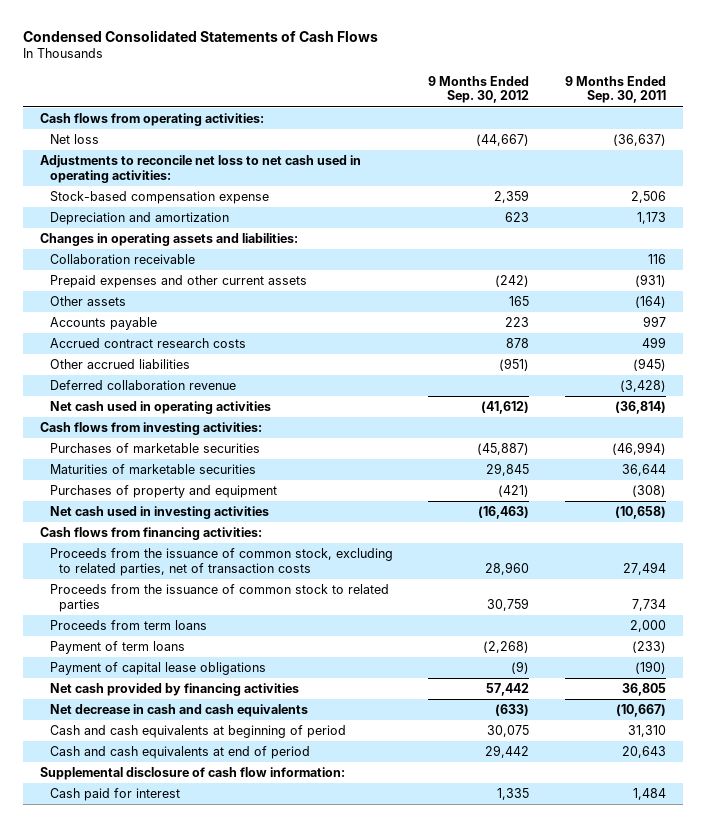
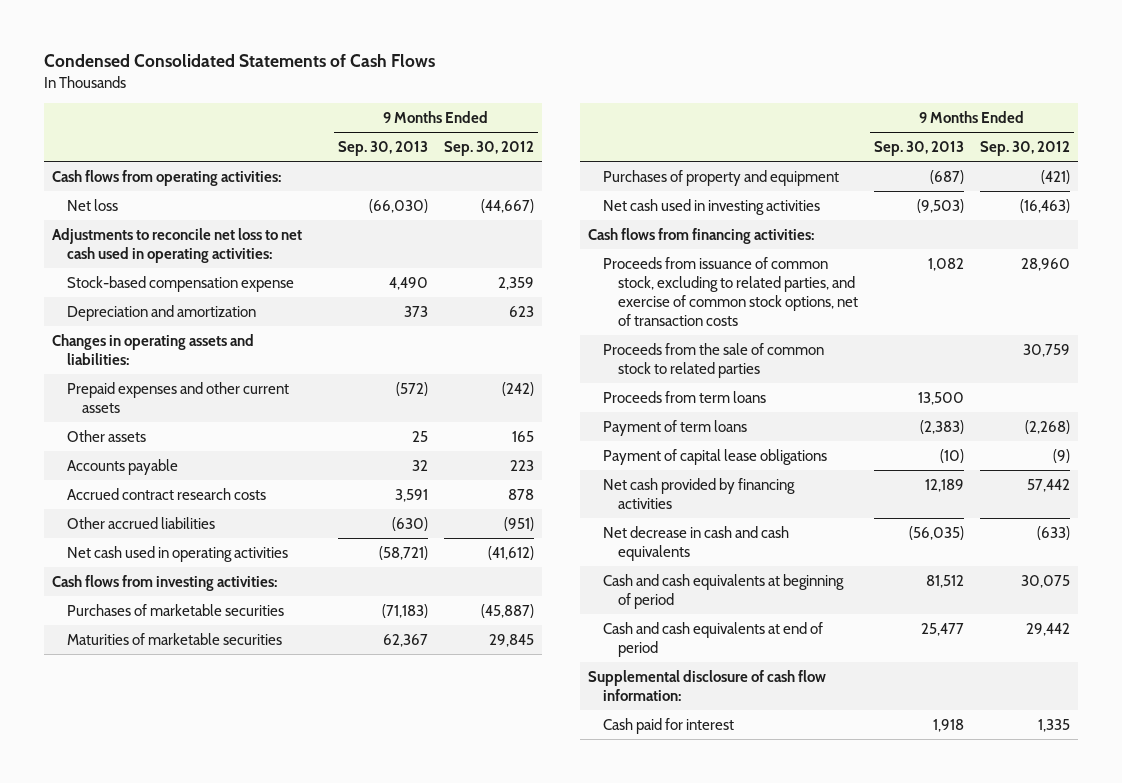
[564,75,666,104] 9 Months Ended Sep. 30, 2011 -> none
none -> [337,140,428,156] Sep. 30, 2013
[49,254,195,265] Collaboration receivable -> none
[49,380,236,391] Deferred collaboration revenue -> none
[49,548,393,576] Proceeds from the issuance of common stock, excluding to related parties, net of transaction costs -> [602,256,858,327] Proceeds from issuance of common stock, excluding to related parties, and exercise of common stock options, net of transaction costs
[49,584,389,612] Proceeds from the issuance of common stock to related parties -> [602,342,824,378] Proceeds from the sale of common stock to related parties

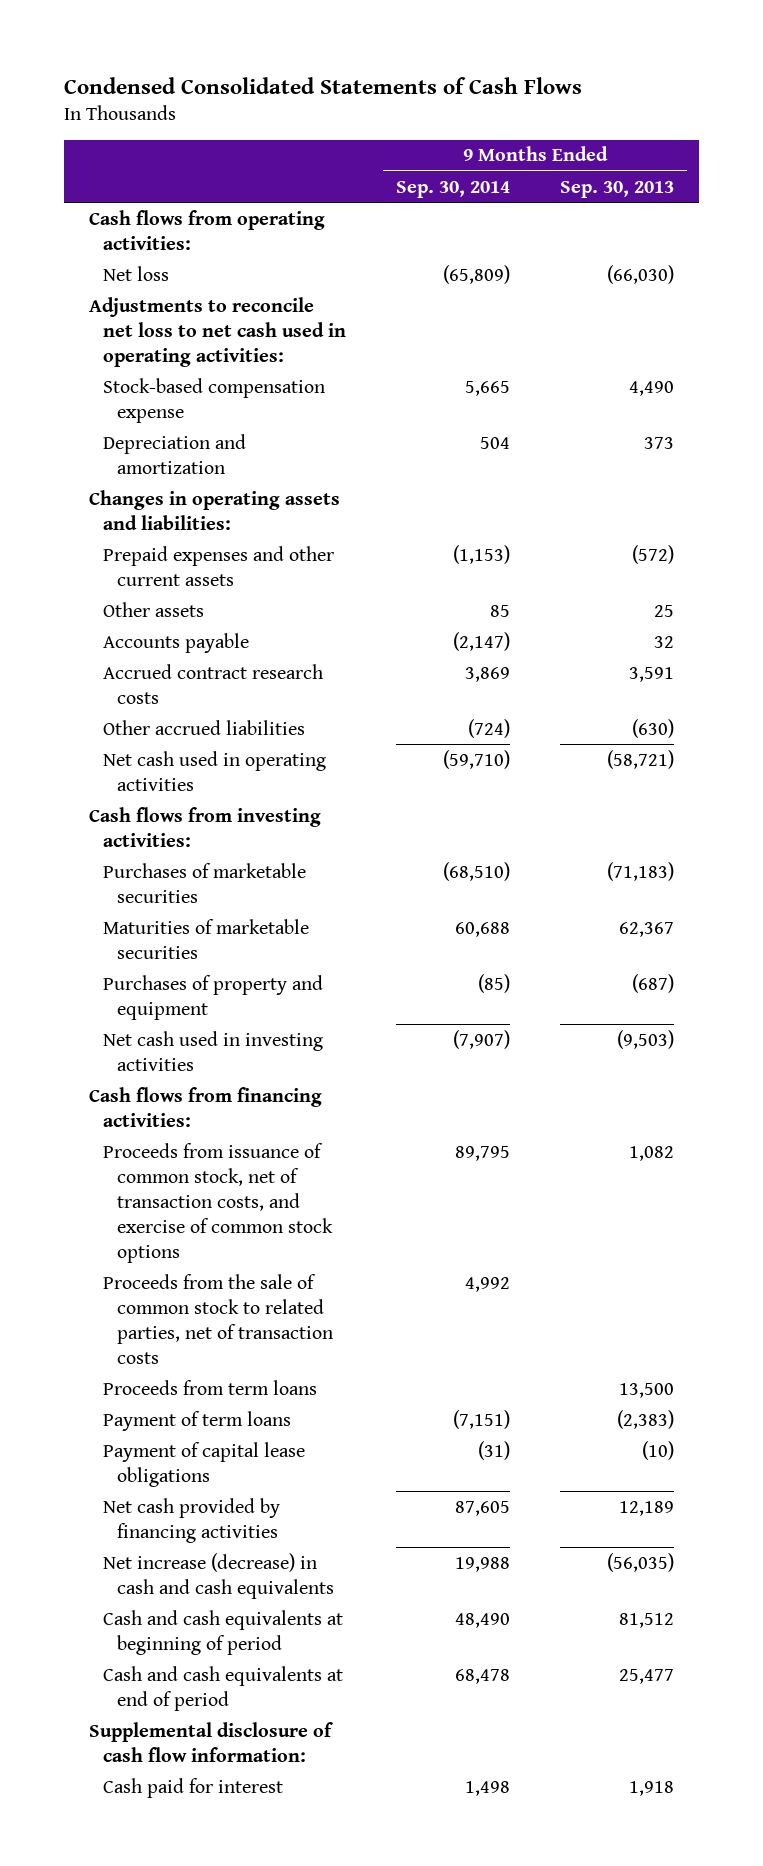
[443,140,534,156] Sep. 30, 2012 -> none
none -> [396,180,511,198] Sep. 30, 2014
[602,256,858,327] Proceeds from issuance of common stock, excluding to related parties, and exercise of common stock options, net of transaction costs -> [102,1142,333,1263] Proceeds from issuance of common stock, net of transaction costs, and exercise of common stock options
[602,342,824,378] Proceeds from the sale of common stock to related parties -> [102,1273,333,1364] Proceeds from the sale of common stock to related parties, net of transaction costs
[602,525,789,561] Net decrease in cash and cash equivalents -> [102,1552,334,1599] Net increase (decrease) in cash and cash equivalents

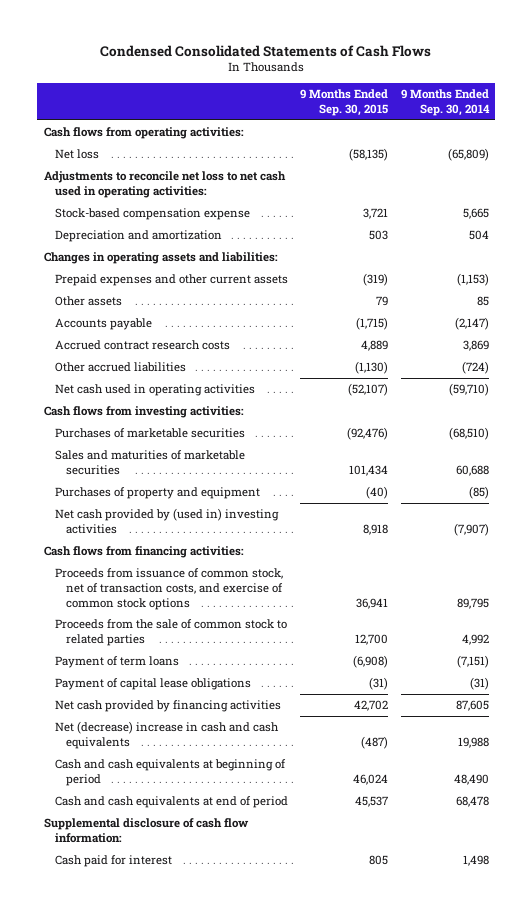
[560,180,675,198] Sep. 30, 2013 -> none
none -> [300,89,389,117] 9 Months Ended Sep. 30, 2015
[102,918,309,959] Maturities of marketable securities -> [55,450,246,475] Sales and maturities of marketable securities
[102,1030,323,1071] Net cash used in investing activities -> [55,508,280,534] Net cash provided by (used in) investing activities
[102,1379,317,1395] Proceeds from term loans -> none
[102,1273,333,1364] Proceeds from the sale of common stock to related parties, net of transaction costs -> [55,619,288,646] Proceeds from the sale of common stock to related parties
[102,1552,334,1599] Net increase (decrease) in cash and cash equivalents -> [55,721,280,749] Net (decrease) increase in cash and cash equivalents

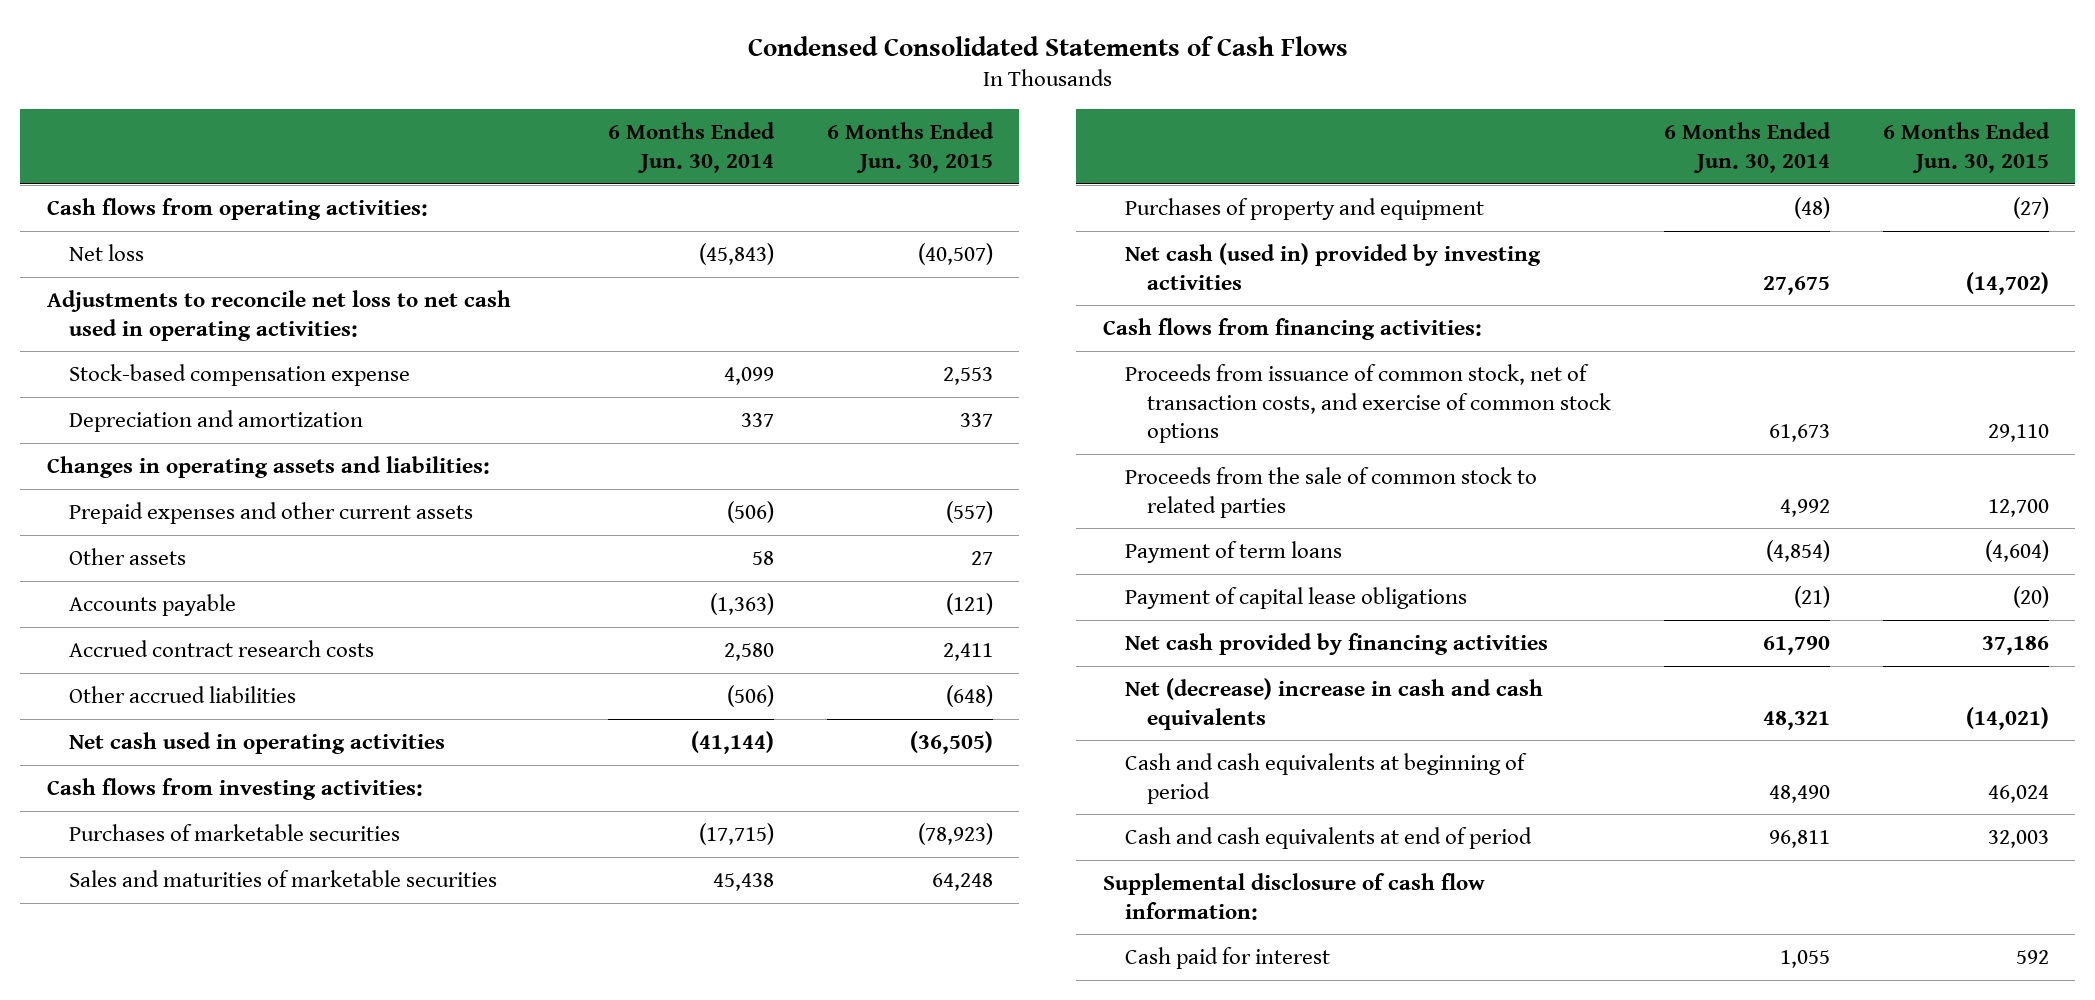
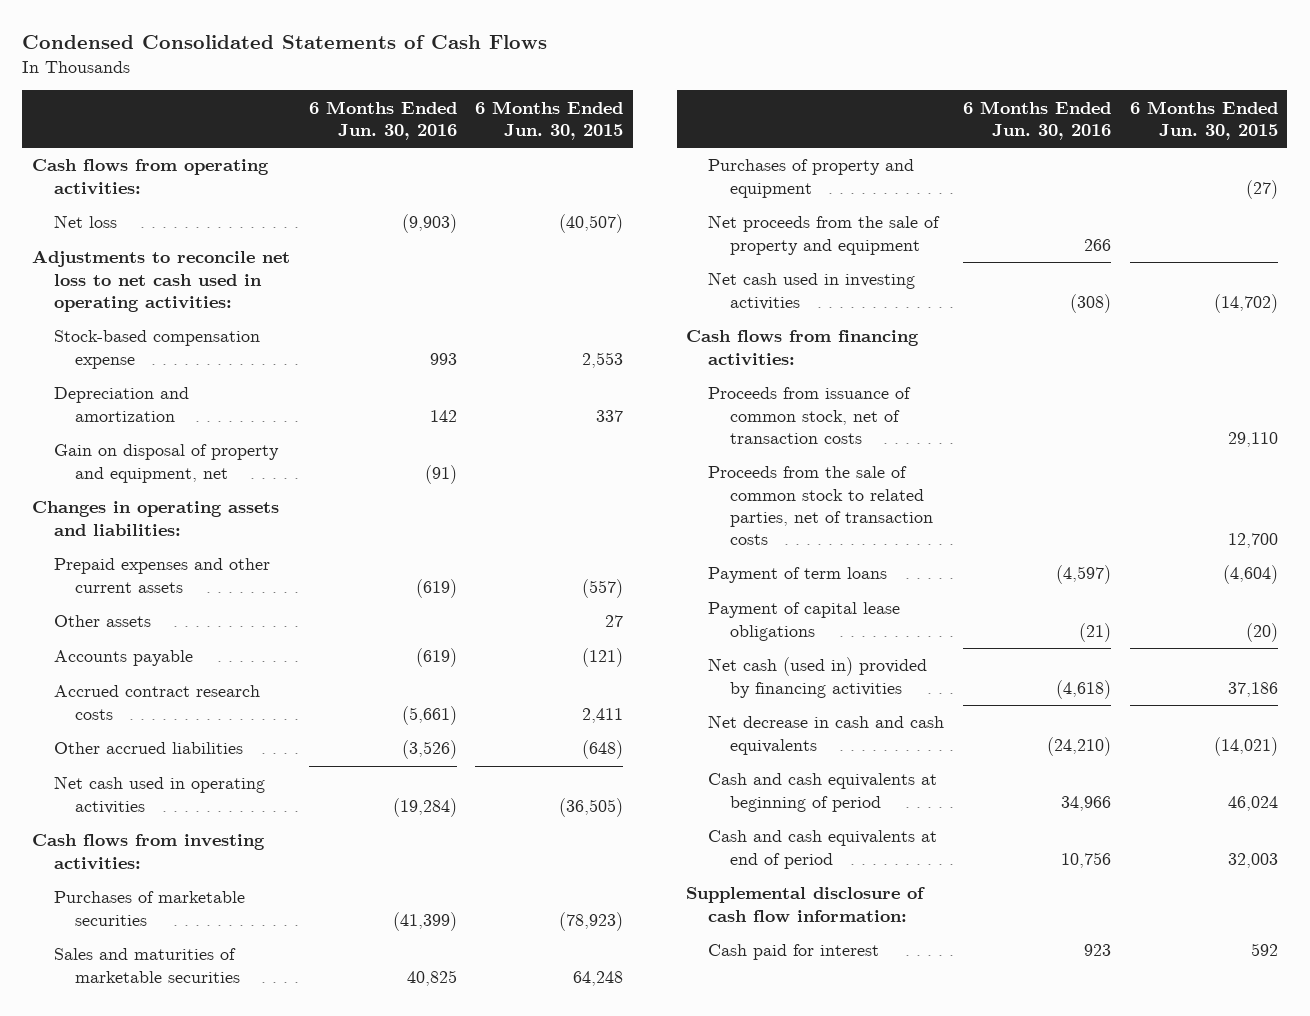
[607,122,775,173] 6 Months Ended Jun. 30, 2014 -> none
none -> [308,100,457,140] 6 Months Ended Jun. 30, 2016
none -> [53,444,279,483] Gain on disposal of property and equipment, net
none -> [707,215,940,255] Net proceeds from the sale of property and equipment
[1124,242,1541,290] Net cash (used in) provided by investing activities -> [707,272,915,310] Net cash used in investing activities
[1124,363,1612,444] Proceeds from issuance of common stock, net of transaction costs, and exercise of common stock options -> [707,387,911,444] Proceeds from issuance of common stock, net of transaction costs
[1124,466,1537,518] Proceeds from the sale of common stock to related parties -> [707,466,933,545] Proceeds from the sale of common stock to related parties, net of transaction costs
[1124,632,1548,655] Net cash provided by financing activities -> [707,657,927,698] Net cash (used in) provided by financing activities
[1124,677,1543,730] Net (decrease) increase in cash and cash equivalents -> [707,715,944,755] Net decrease in cash and cash equivalents

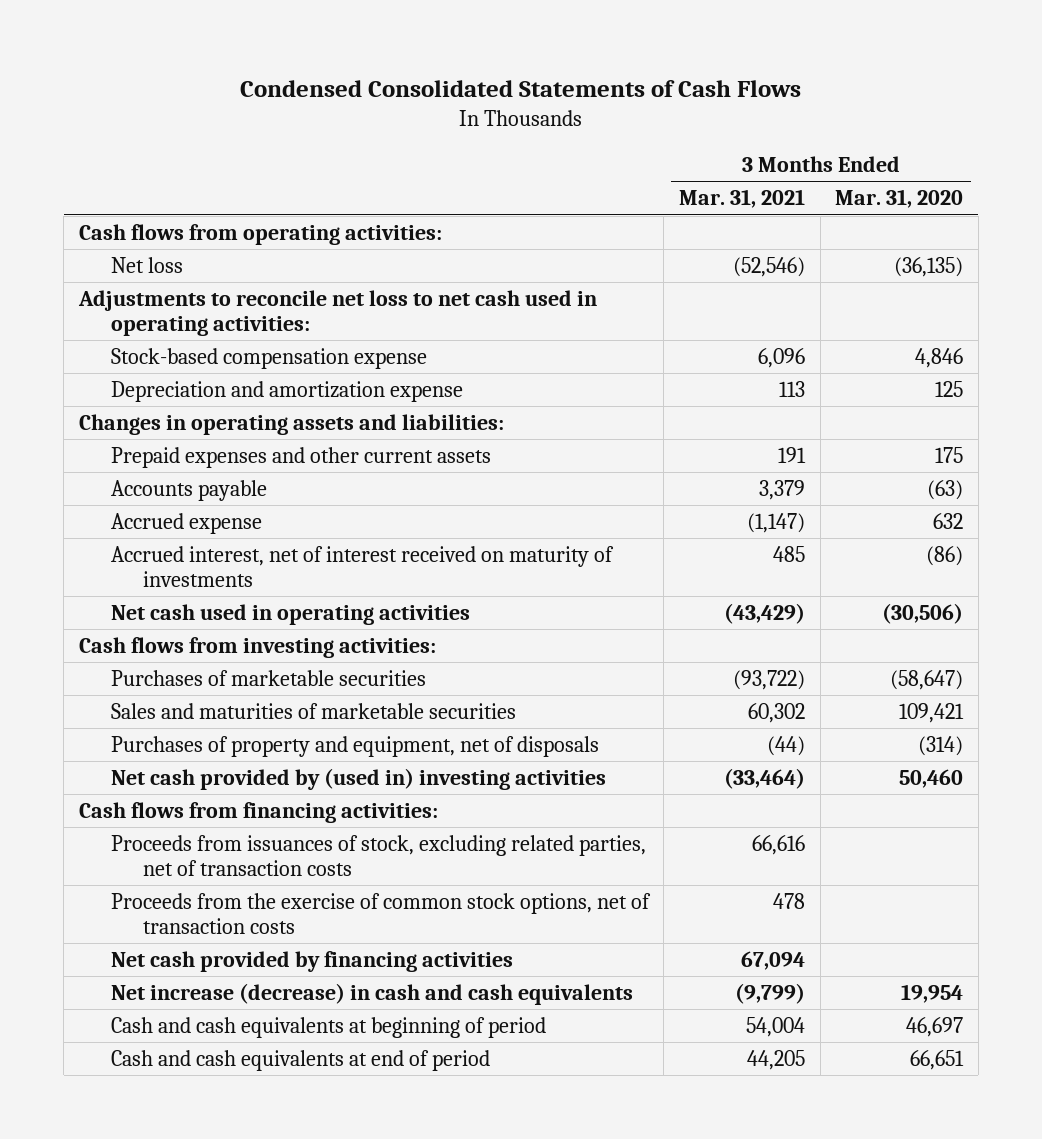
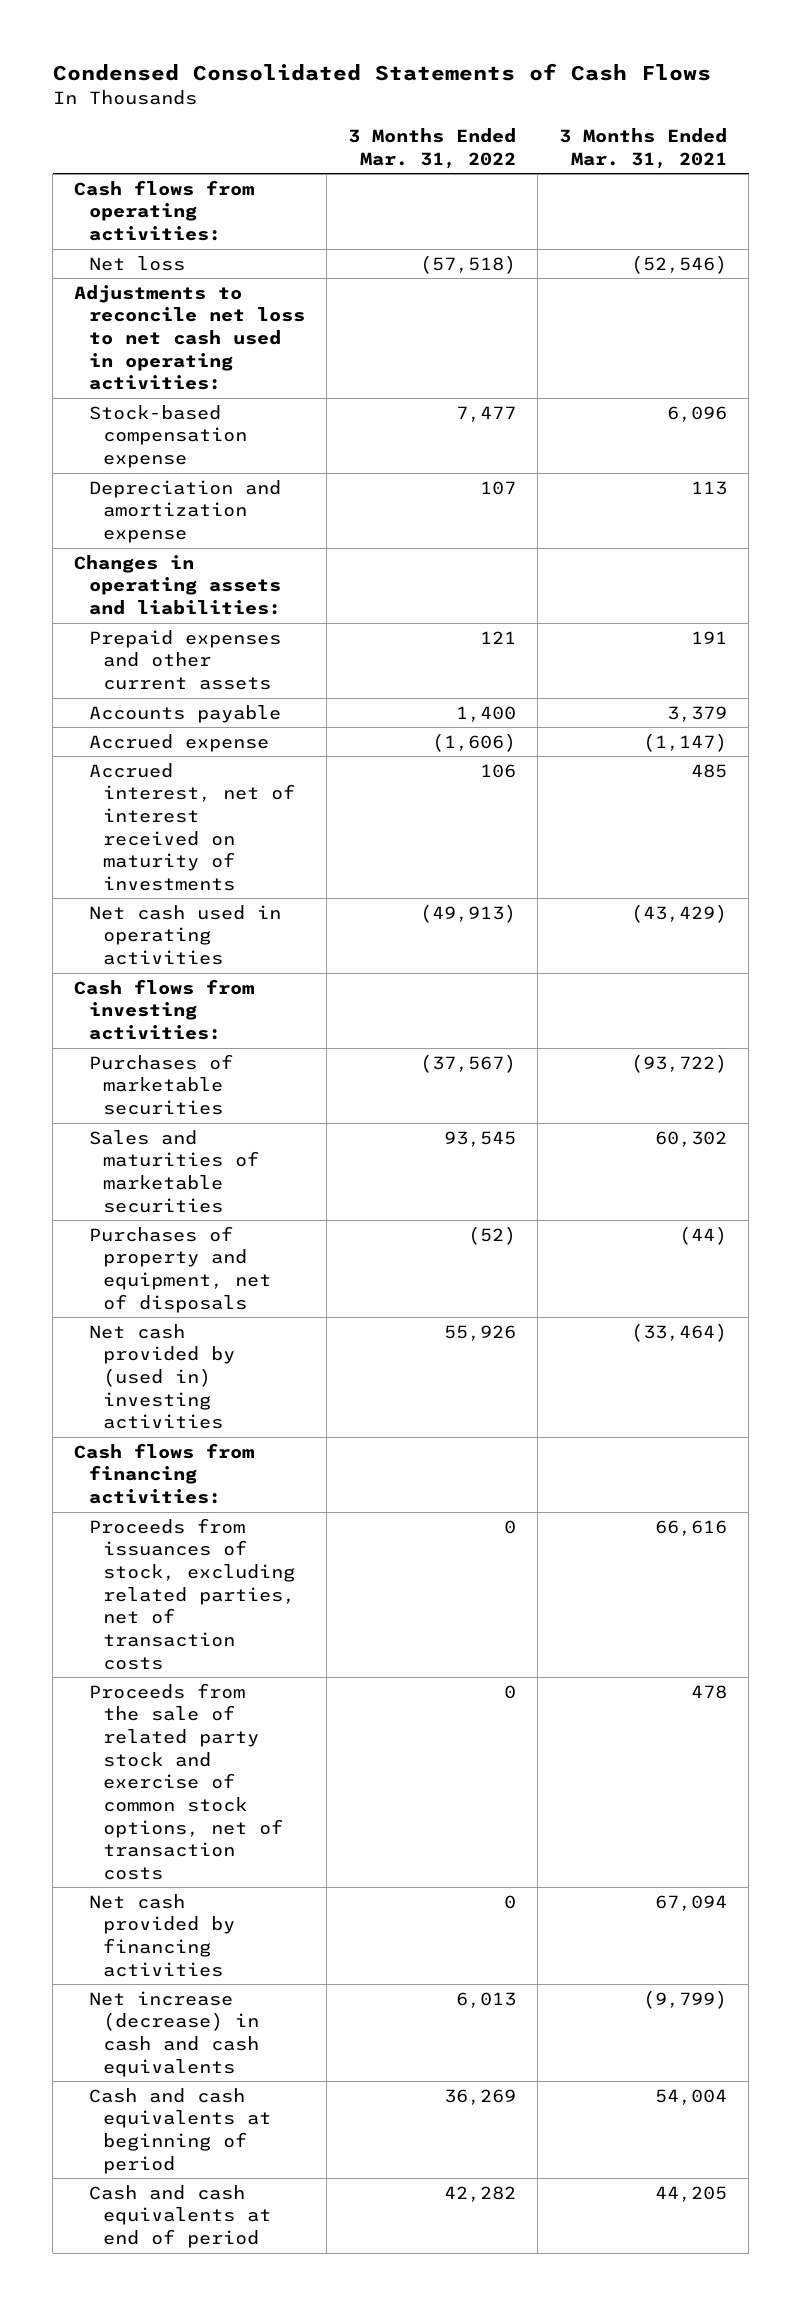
[835,189,964,209] Mar. 31, 2020 -> none
none -> [348,128,517,169] 3 Months Ended Mar. 31, 2022
[110,893,651,935] Proceeds from the exercise of common stock options, net of transaction costs -> [88,1682,284,1880] Proceeds from the sale of related party stock and exercise of common stock options, net of transaction costs

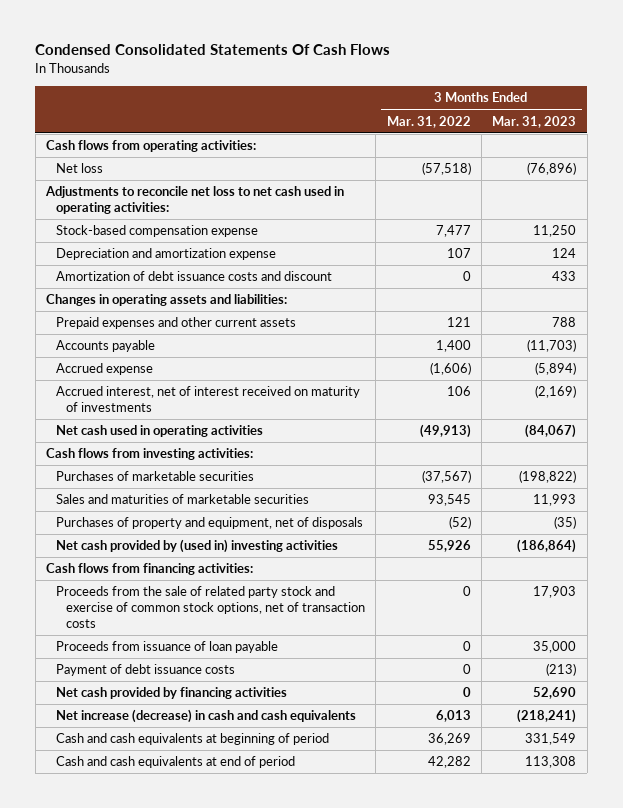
[52,63,711,82] Condensed Consolidated Statements of Cash Flows -> [35,44,391,56] Condensed Consolidated Statements Of Cash Flows
[559,128,728,169] 3 Months Ended Mar. 31, 2021 -> none
none -> [492,115,577,128] Mar. 31, 2023
none -> [55,271,332,282] Amortization of debt issuance costs and discount
[88,1517,296,1670] Proceeds from issuances of stock, excluding related parties, net of transaction costs -> none
none -> [55,641,278,654] Proceeds from issuance of loan payable
none -> [55,664,235,677] Payment of debt issuance costs

